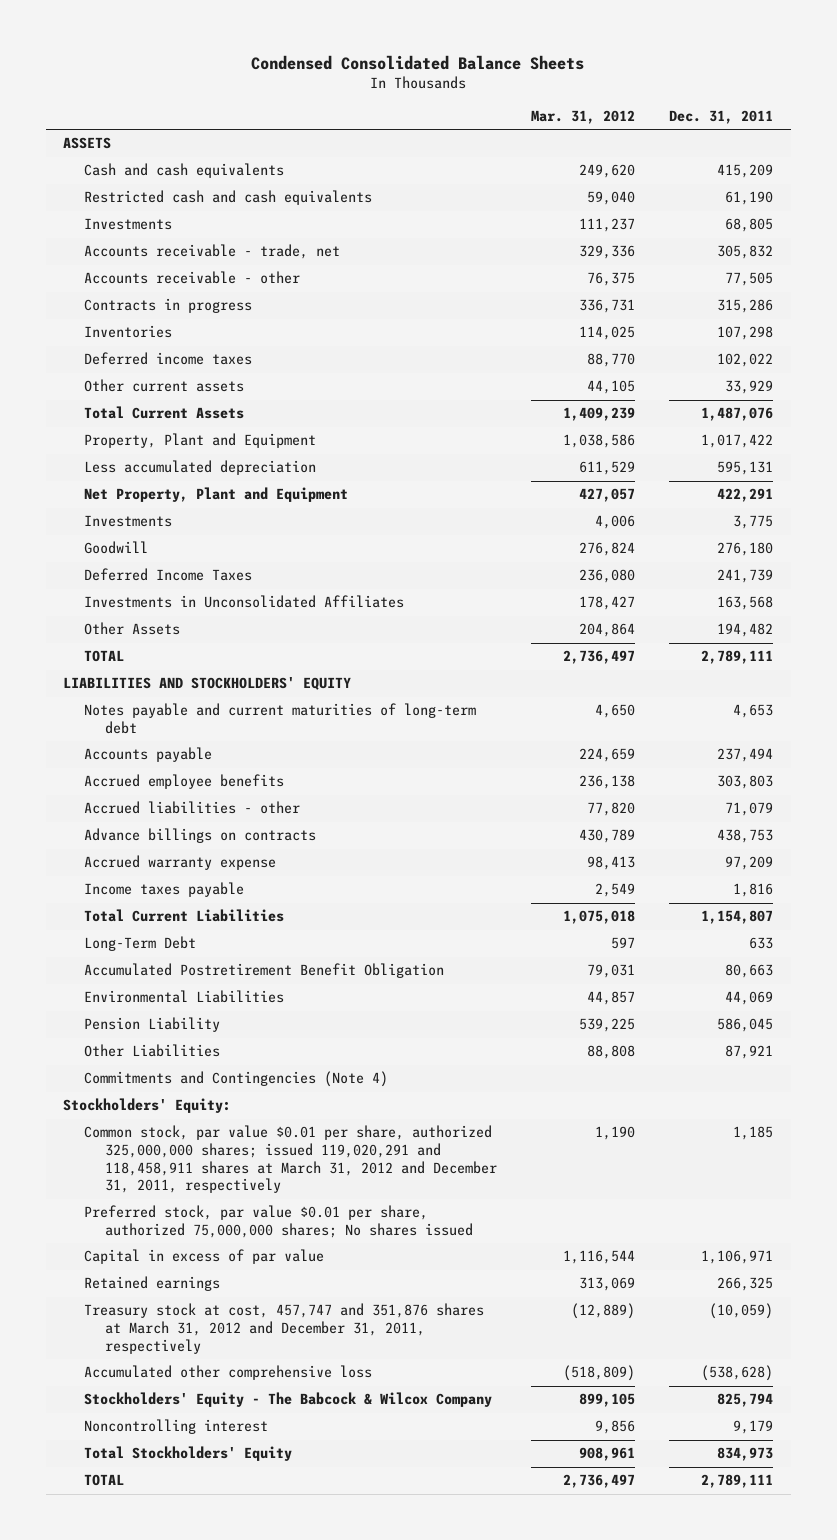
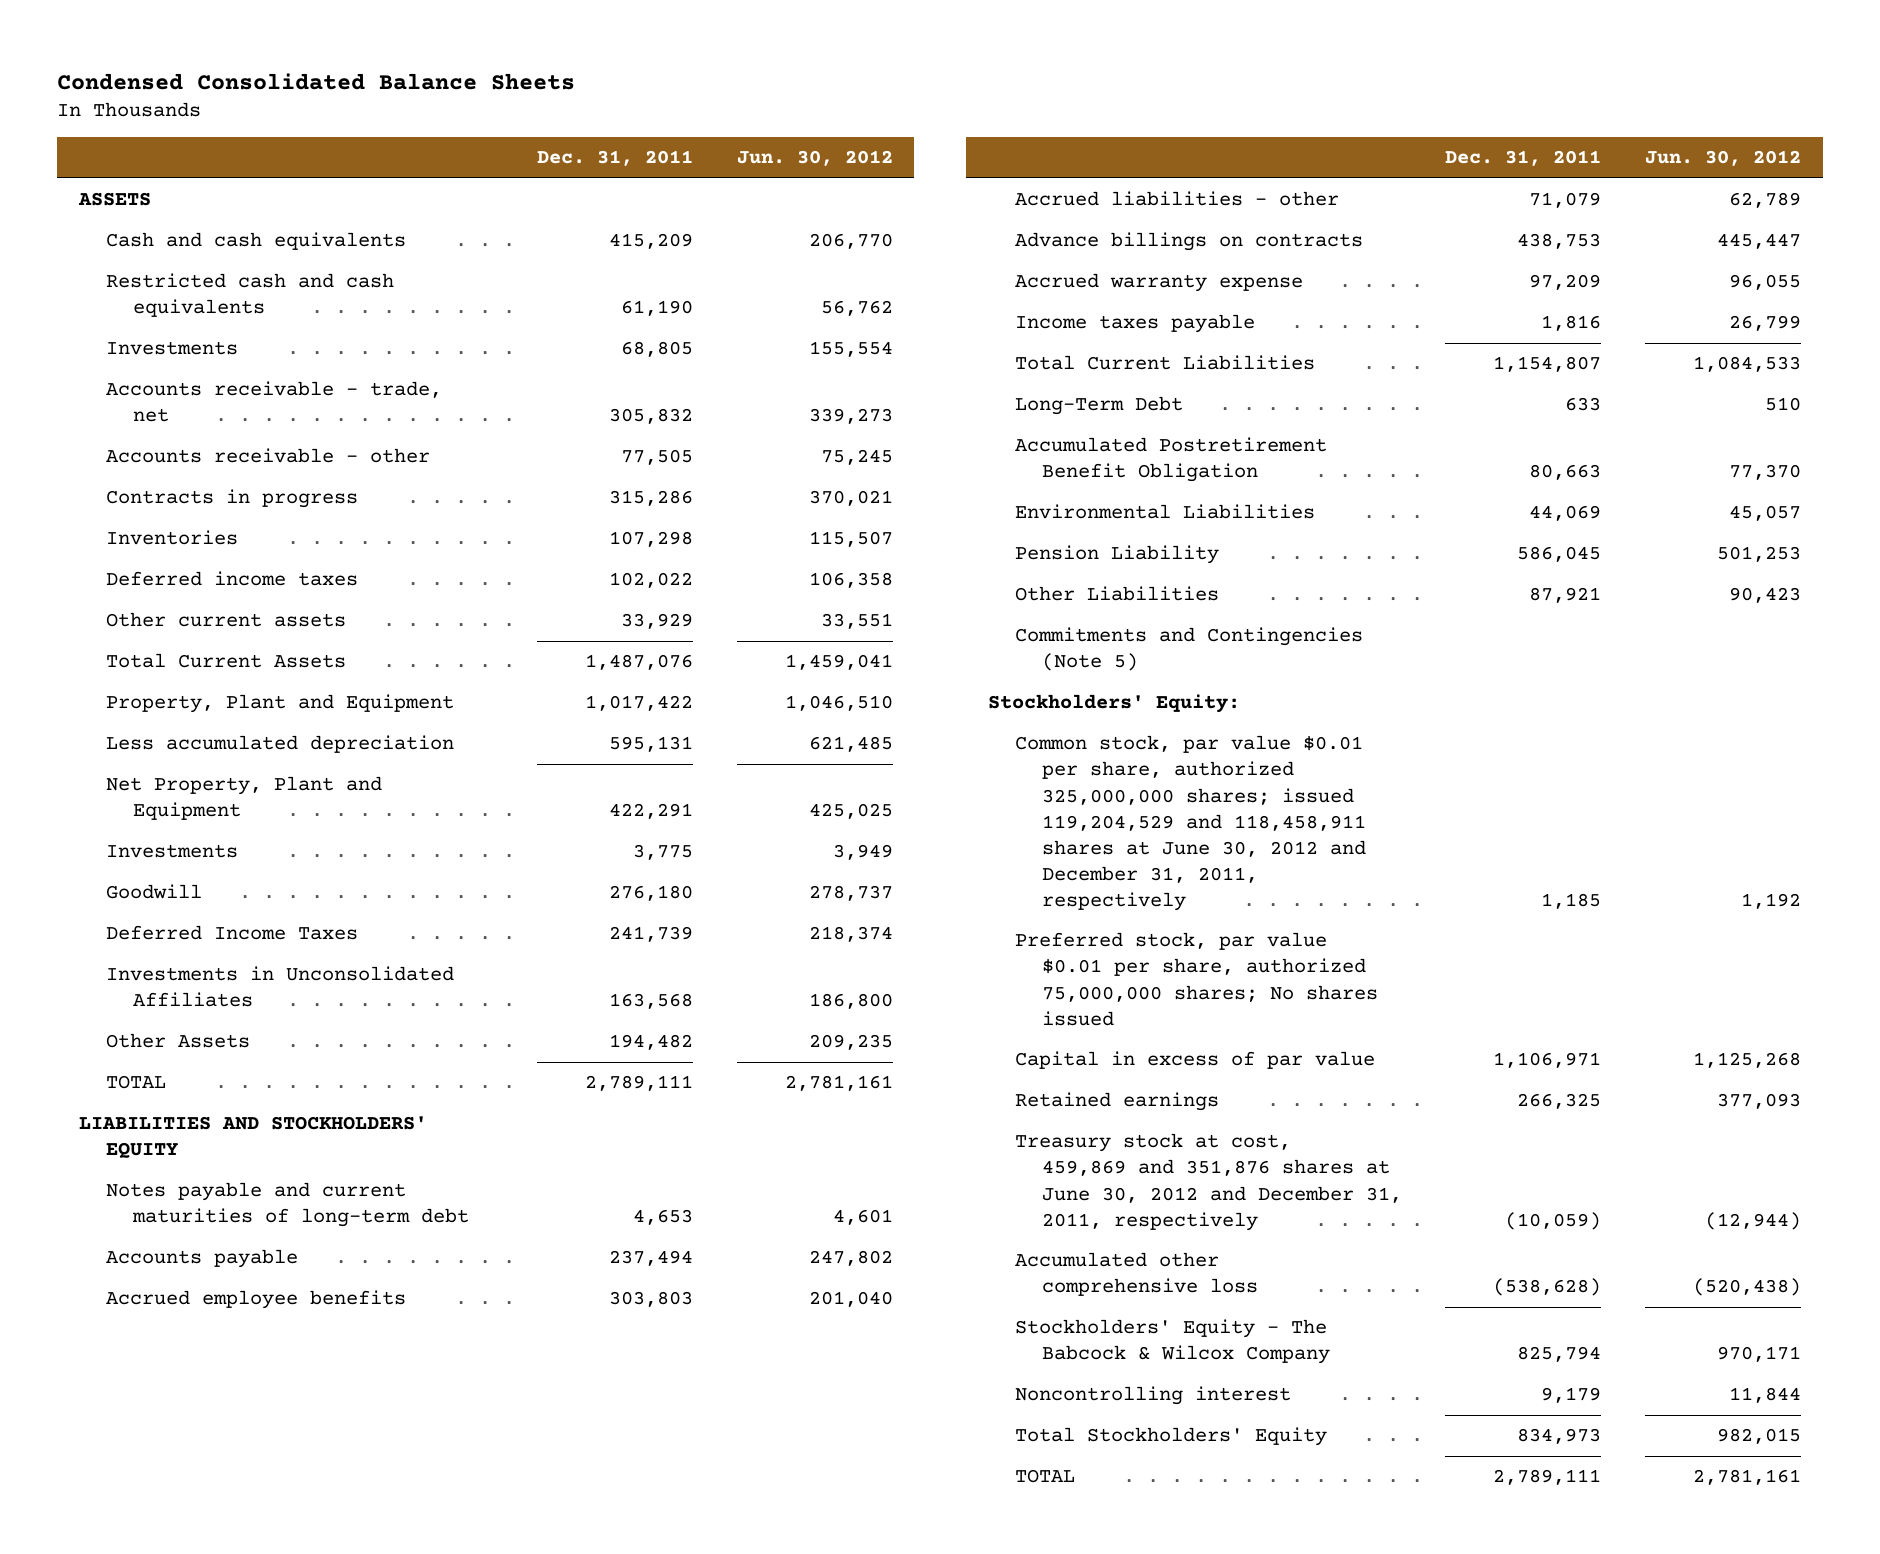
[531,109,636,124] Mar. 31, 2012 -> none
none -> [736,150,893,167] Jun. 30, 2012
[84,1071,389,1088] Commitments and Contingencies (Note 4) -> [1014,627,1363,672] Commitments and Contingencies (Note 5)
[84,1125,497,1194] Common stock, par value $0.01 per share, authorized 325,000,000 shares; issued 119,020,291 and 118,458,911 shares at March 31, 2012 and December 31, 2011, respectively -> [1014,735,1366,911] Common stock, par value $0.01 per share, authorized 325,000,000 shares; issued 119,204,529 and 118,458,911 shares at June 30, 2012 and December 31, 2011, respectively
[84,1303,485,1354] Treasury stock at cost, 457,747 and 351,876 shares at March 31, 2012 and December 31, 2011, respectively -> [1014,1133,1402,1231] Treasury stock at cost, 459,869 and 351,876 shares at June 30, 2012 and December 31, 2011, respectively

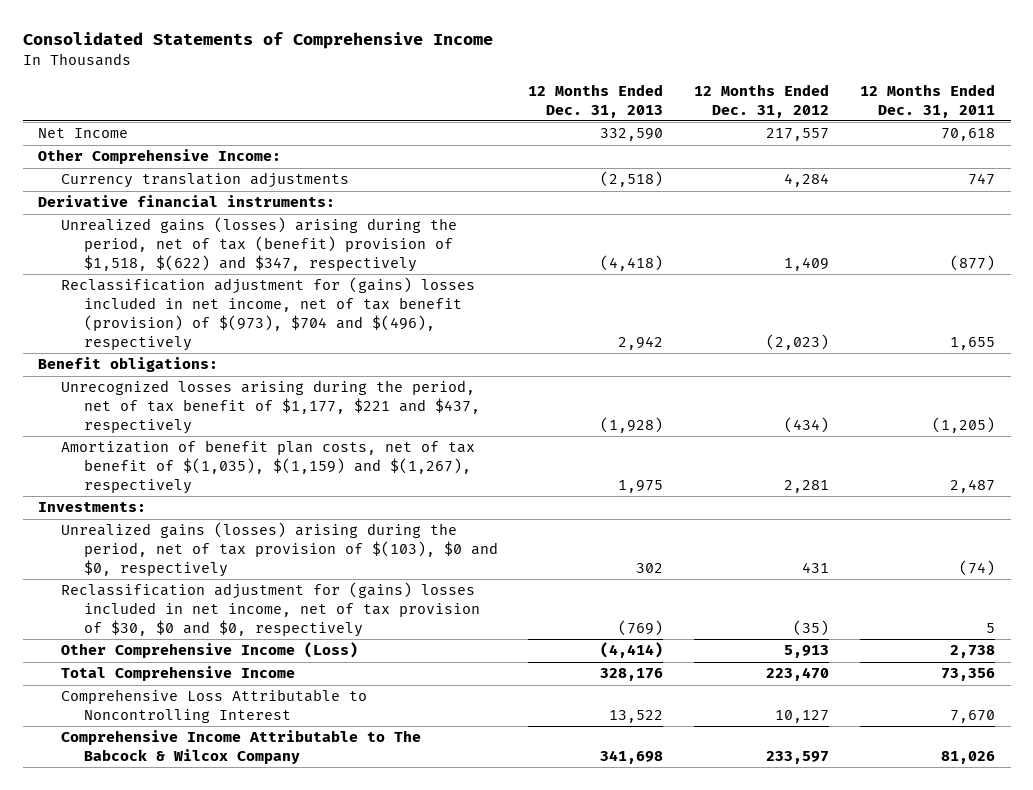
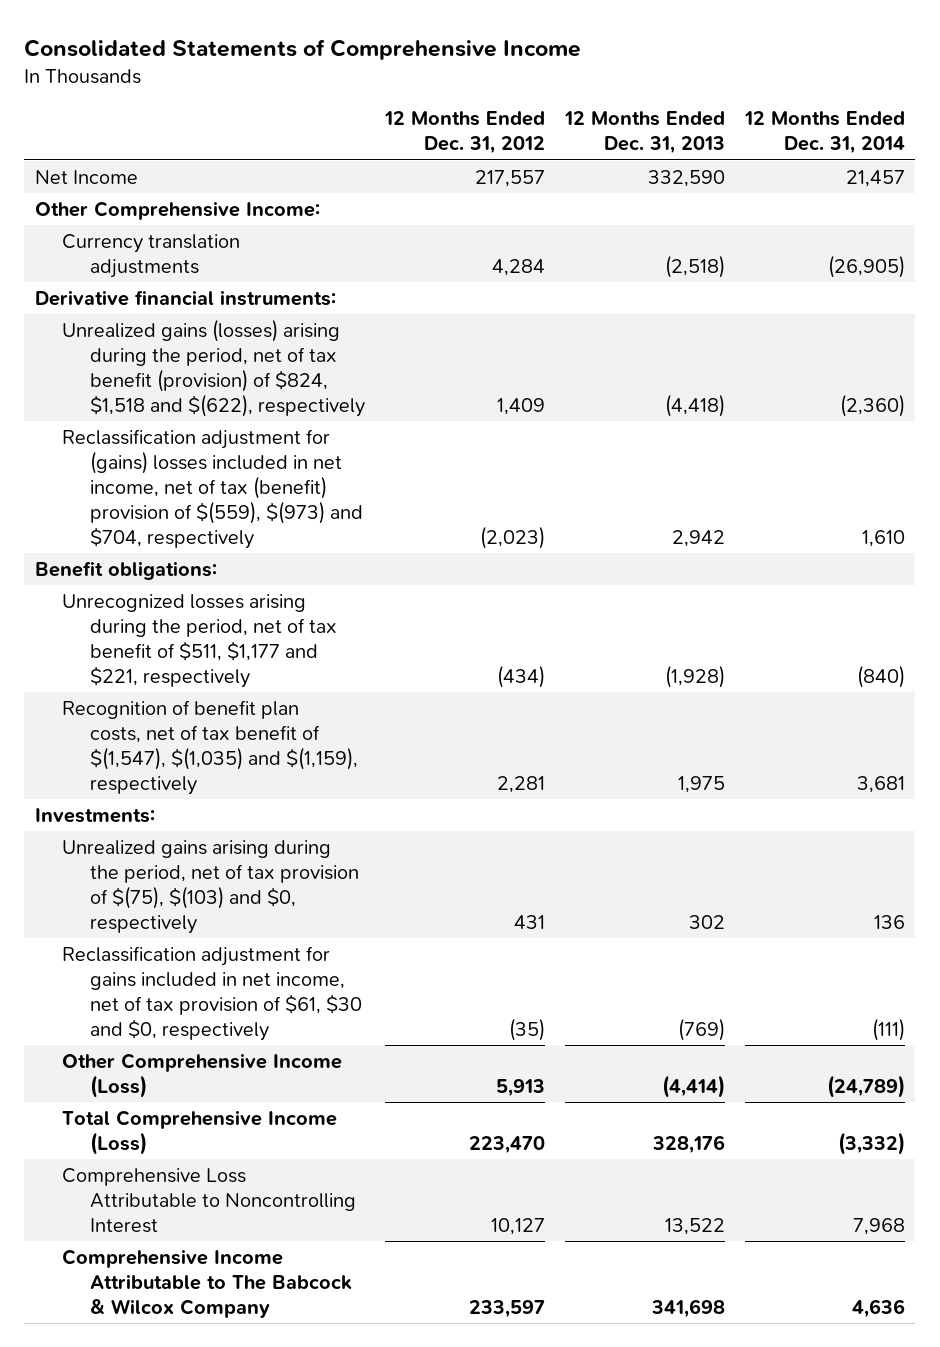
[860,83,996,118] 12 Months Ended Dec. 31, 2011 -> none
none -> [744,111,906,155] 12 Months Ended Dec. 31, 2014
[60,217,457,272] Unrealized gains (losses) arising during the period, net of tax (benefit) provision of $1,518, $(622) and $347, respectively -> [62,318,366,418] Unrealized gains (losses) arising during the period, net of tax benefit (provision) of $824, $1,518 and $(622), respectively
[60,277,475,351] Reclassification adjustment for (gains) losses included in net income, net of tax benefit (provision) of $(973), $704 and $(496), respectively -> [62,428,364,550] Reclassification adjustment for (gains) losses included in net income, net of tax (benefit) provision of $(559), $(973) and $704, respectively
[60,380,480,434] Unrecognized losses arising during the period, net of tax benefit of $1,177, $221 and $437, respectively -> [62,593,338,689] Unrecognized losses arising during the period, net of tax benefit of $511, $1,177 and $221, respectively
[60,440,475,494] Amortization of benefit plan costs, net of tax benefit of $(1,035), $(1,159) and $(1,267), respectively -> [62,699,359,796] Recognition of benefit plan costs, net of tax benefit of $(1,547), $(1,035) and $(1,159), respectively
[60,522,498,577] Unrealized gains (losses) arising during the period, net of tax provision of $(103), $0 and $0, respectively -> [62,839,360,935] Unrealized gains arising during the period, net of tax provision of $(75), $(103) and $0, respectively
[60,582,480,637] Reclassification adjustment for (gains) losses included in net income, net of tax provision of $30, $0 and $0, respectively -> [62,945,363,1042] Reclassification adjustment for gains included in net income, net of tax provision of $61, $30 and $0, respectively
[60,666,295,682] Total Comprehensive Income -> [62,1109,338,1155] Total Comprehensive Income (Loss)

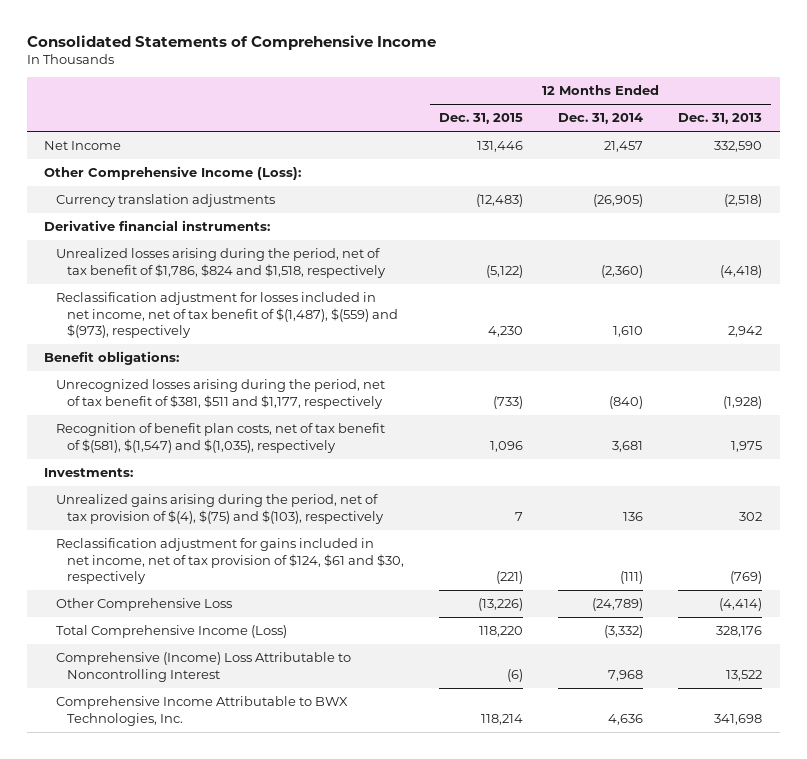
[384,111,546,155] 12 Months Ended Dec. 31, 2012 -> none
none -> [439,113,524,125] Dec. 31, 2015
[34,200,320,220] Other Comprehensive Income: -> [44,166,302,181] Other Comprehensive Income (Loss):
[62,318,366,418] Unrealized gains (losses) arising during the period, net of tax benefit (provision) of $824, $1,518 and $(622), respectively -> [55,248,386,278] Unrealized losses arising during the period, net of tax benefit of $1,786, $824 and $1,518, respectively
[62,428,364,550] Reclassification adjustment for (gains) losses included in net income, net of tax (benefit) provision of $(559), $(973) and $704, respectively -> [55,292,398,339] Reclassification adjustment for losses included in net income, net of tax benefit of $(1,487), $(559) and $(973), respectively
[62,593,338,689] Unrecognized losses arising during the period, net of tax benefit of $511, $1,177 and $221, respectively -> [55,379,385,409] Unrecognized losses arising during the period, net of tax benefit of $381, $511 and $1,177, respectively
[62,699,359,796] Recognition of benefit plan costs, net of tax benefit of $(1,547), $(1,035) and $(1,159), respectively -> [55,423,385,453] Recognition of benefit plan costs, net of tax benefit of $(581), $(1,547) and $(1,035), respectively
[62,839,360,935] Unrealized gains arising during the period, net of tax provision of $(75), $(103) and $0, respectively -> [55,494,384,524] Unrealized gains arising during the period, net of tax provision of $(4), $(75) and $(103), respectively
[62,945,363,1042] Reclassification adjustment for gains included in net income, net of tax provision of $61, $30 and $0, respectively -> [55,538,404,585] Reclassification adjustment for gains included in net income, net of tax provision of $124, $61 and $30, respectively
[62,1052,343,1098] Other Comprehensive Income (Loss) -> [55,598,232,612] Other Comprehensive Loss
[62,1167,357,1233] Comprehensive Loss Attributable to Noncontrolling Interest -> [55,652,351,682] Comprehensive (Income) Loss Attributable to Noncontrolling Interest
[62,1248,353,1318] Comprehensive Income Attributable to The Babcock & Wilcox Company -> [55,696,348,726] Comprehensive Income Attributable to BWX Technologies, Inc.

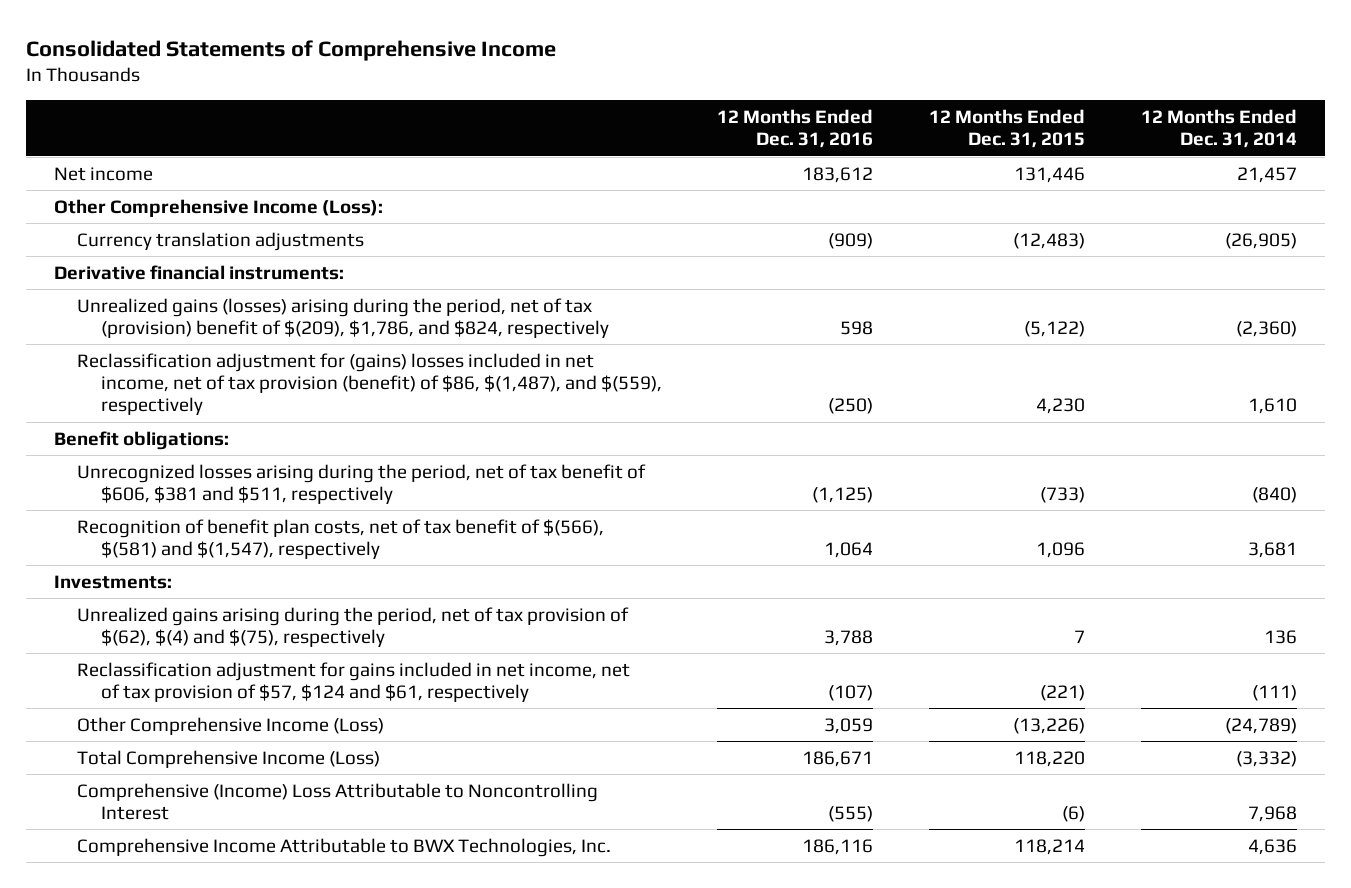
[678,113,763,125] Dec. 31, 2013 -> none
none -> [717,109,874,149] 12 Months Ended Dec. 31, 2016
[44,141,122,151] Net Income -> [54,166,154,181] Net income
[55,248,386,278] Unrealized losses arising during the period, net of tax benefit of $1,786, $824 and $1,518, respectively -> [77,297,609,338] Unrealized gains (losses) arising during the period, net of tax (provision) benefit of $(209), $1,786, and $824, respectively
[55,292,398,339] Reclassification adjustment for losses included in net income, net of tax benefit of $(1,487), $(559) and $(973), respectively -> [77,352,662,416] Reclassification adjustment for (gains) losses included in net income, net of tax provision (benefit) of $86, $(1,487), and $(559), respectively
[55,379,385,409] Unrecognized losses arising during the period, net of tax benefit of $381, $511 and $1,177, respectively -> [77,463,647,504] Unrecognized losses arising during the period, net of tax benefit of $606, $381 and $511, respectively
[55,423,385,453] Recognition of benefit plan costs, net of tax benefit of $(581), $(1,547) and $(1,035), respectively -> [77,518,605,559] Recognition of benefit plan costs, net of tax benefit of $(566), $(581) and $(1,547), respectively
[55,494,384,524] Unrealized gains arising during the period, net of tax provision of $(4), $(75) and $(103), respectively -> [77,606,630,647] Unrealized gains arising during the period, net of tax provision of $(62), $(4) and $(75), respectively
[55,538,404,585] Reclassification adjustment for gains included in net income, net of tax provision of $124, $61 and $30, respectively -> [77,661,631,702] Reclassification adjustment for gains included in net income, net of tax provision of $57, $124 and $61, respectively
[55,598,232,612] Other Comprehensive Loss -> [77,716,385,735] Other Comprehensive Income (Loss)

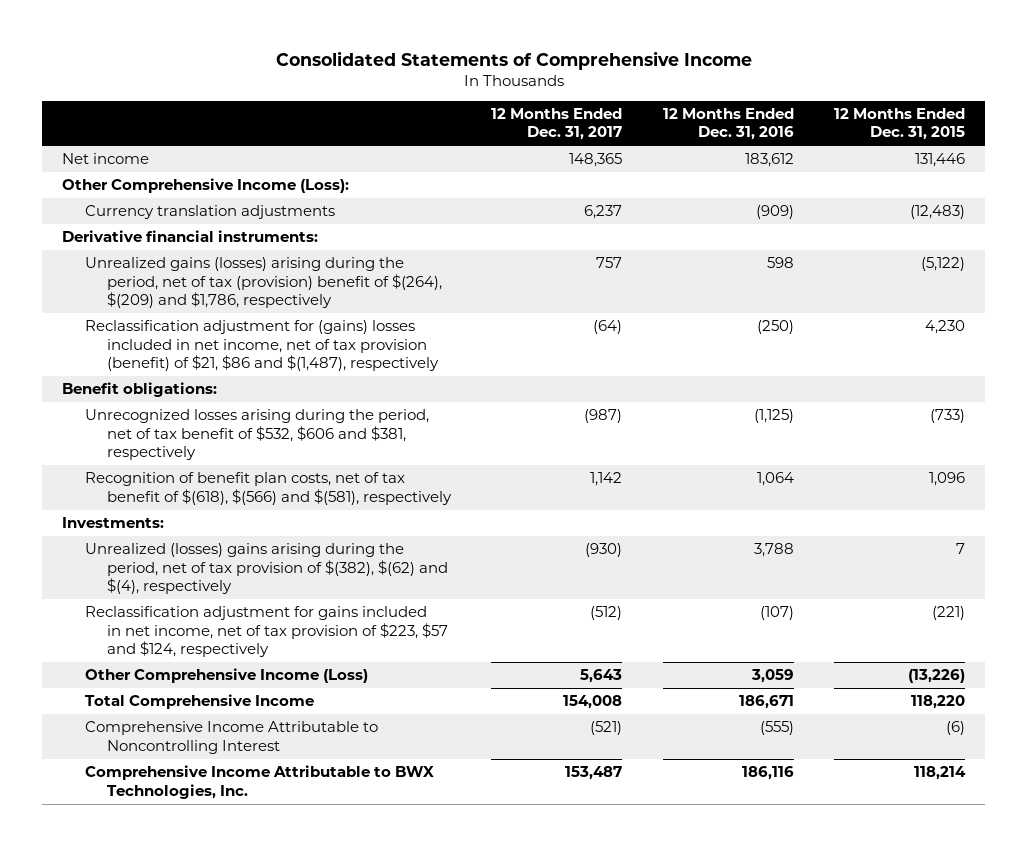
[1140,109,1297,149] 12 Months Ended Dec. 31, 2014 -> none
none -> [491,108,623,141] 12 Months Ended Dec. 31, 2017
[77,297,609,338] Unrealized gains (losses) arising during the period, net of tax (provision) benefit of $(209), $1,786, and $824, respectively -> [84,257,443,308] Unrealized gains (losses) arising during the period, net of tax (provision) benefit of $(264), $(209) and $1,786, respectively
[77,352,662,416] Reclassification adjustment for (gains) losses included in net income, net of tax provision (benefit) of $86, $(1,487), and $(559), respectively -> [84,320,440,371] Reclassification adjustment for (gains) losses included in net income, net of tax provision (benefit) of $21, $86 and $(1,487), respectively
[77,463,647,504] Unrecognized losses arising during the period, net of tax benefit of $606, $381 and $511, respectively -> [84,409,429,460] Unrecognized losses arising during the period, net of tax benefit of $532, $606 and $381, respectively
[77,518,605,559] Recognition of benefit plan costs, net of tax benefit of $(566), $(581) and $(1,547), respectively -> [84,472,453,505] Recognition of benefit plan costs, net of tax benefit of $(618), $(566) and $(581), respectively
[77,606,630,647] Unrealized gains arising during the period, net of tax provision of $(62), $(4) and $(75), respectively -> [84,543,449,594] Unrealized (losses) gains arising during the period, net of tax provision of $(382), $(62) and $(4), respectively
[77,661,631,702] Reclassification adjustment for gains included in net income, net of tax provision of $57, $124 and $61, respectively -> [84,606,449,657] Reclassification adjustment for gains included in net income, net of tax provision of $223, $57 and $124, respectively
[77,749,381,768] Total Comprehensive Income (Loss) -> [84,694,314,710] Total Comprehensive Income
[77,782,599,820] Comprehensive (Income) Loss Attributable to Noncontrolling Interest -> [84,721,378,754] Comprehensive Income Attributable to Noncontrolling Interest

